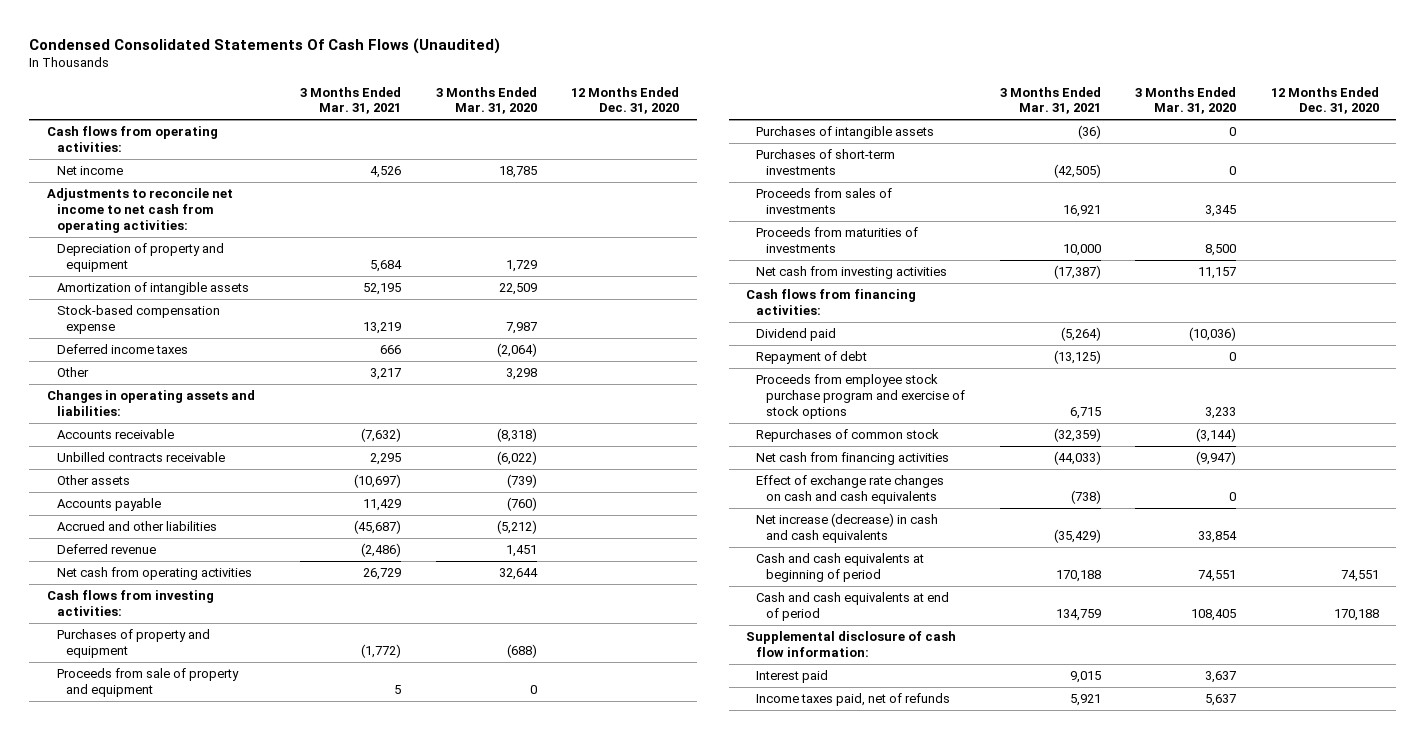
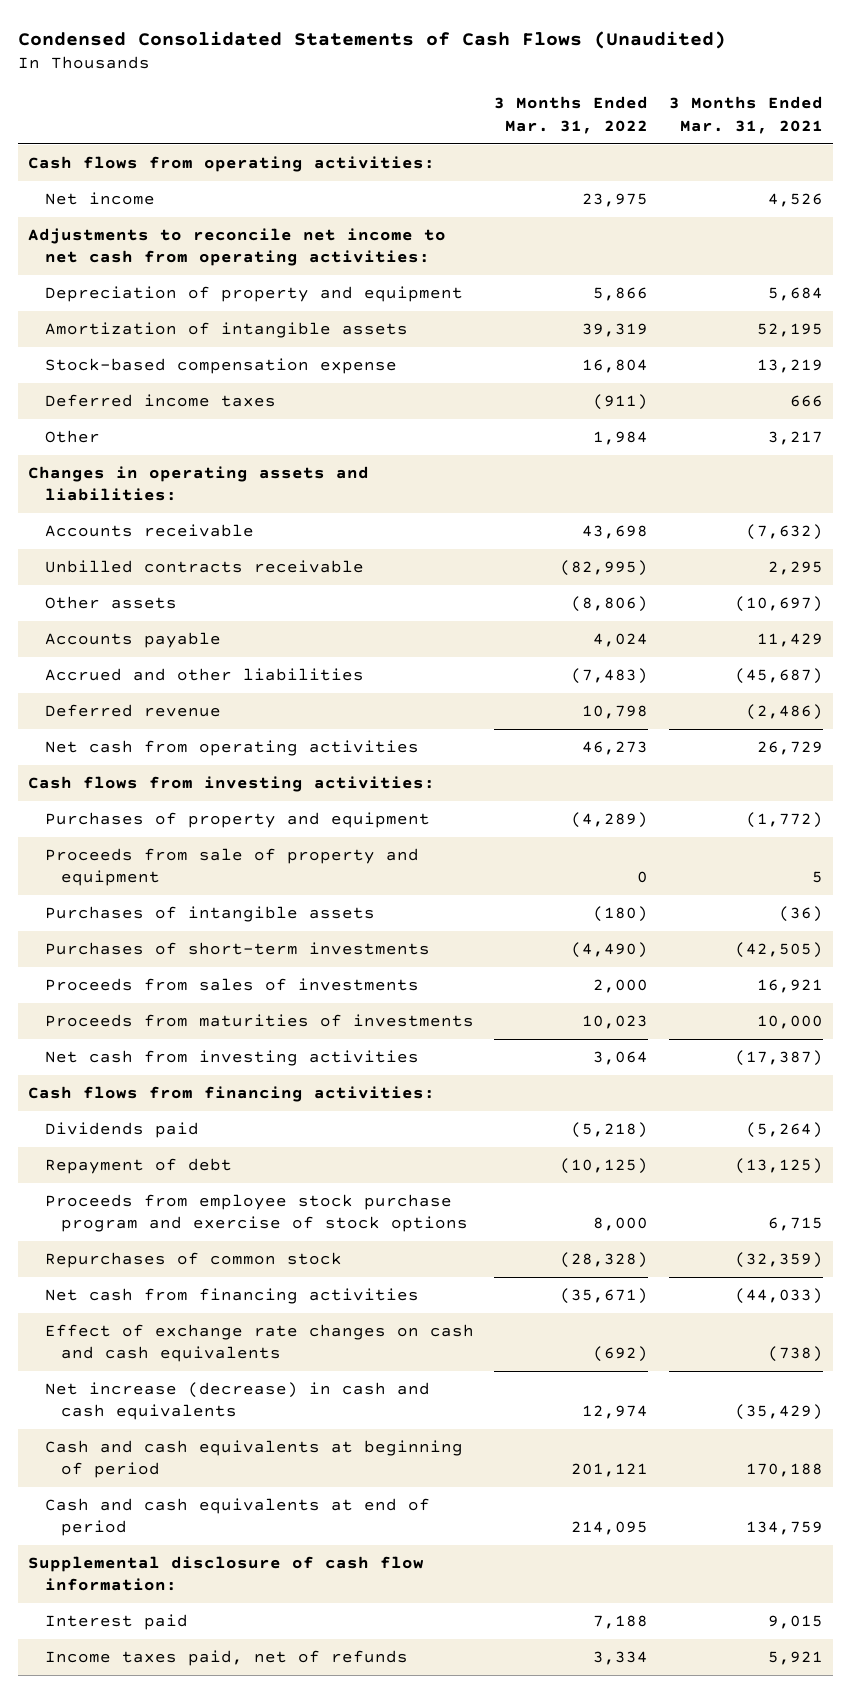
[29,37,501,54] Condensed Consolidated Statements Of Cash Flows (Unaudited) -> [17,30,726,49] Condensed Consolidated Statements of Cash Flows (Unaudited)
[435,86,537,115] 3 Months Ended Mar. 31, 2020 -> none
[571,86,680,115] 12 Months Ended Dec. 31, 2020 -> none
none -> [494,96,649,134] 3 Months Ended Mar. 31, 2022
[756,328,837,342] Dividend paid -> [44,1122,199,1139] Dividends paid

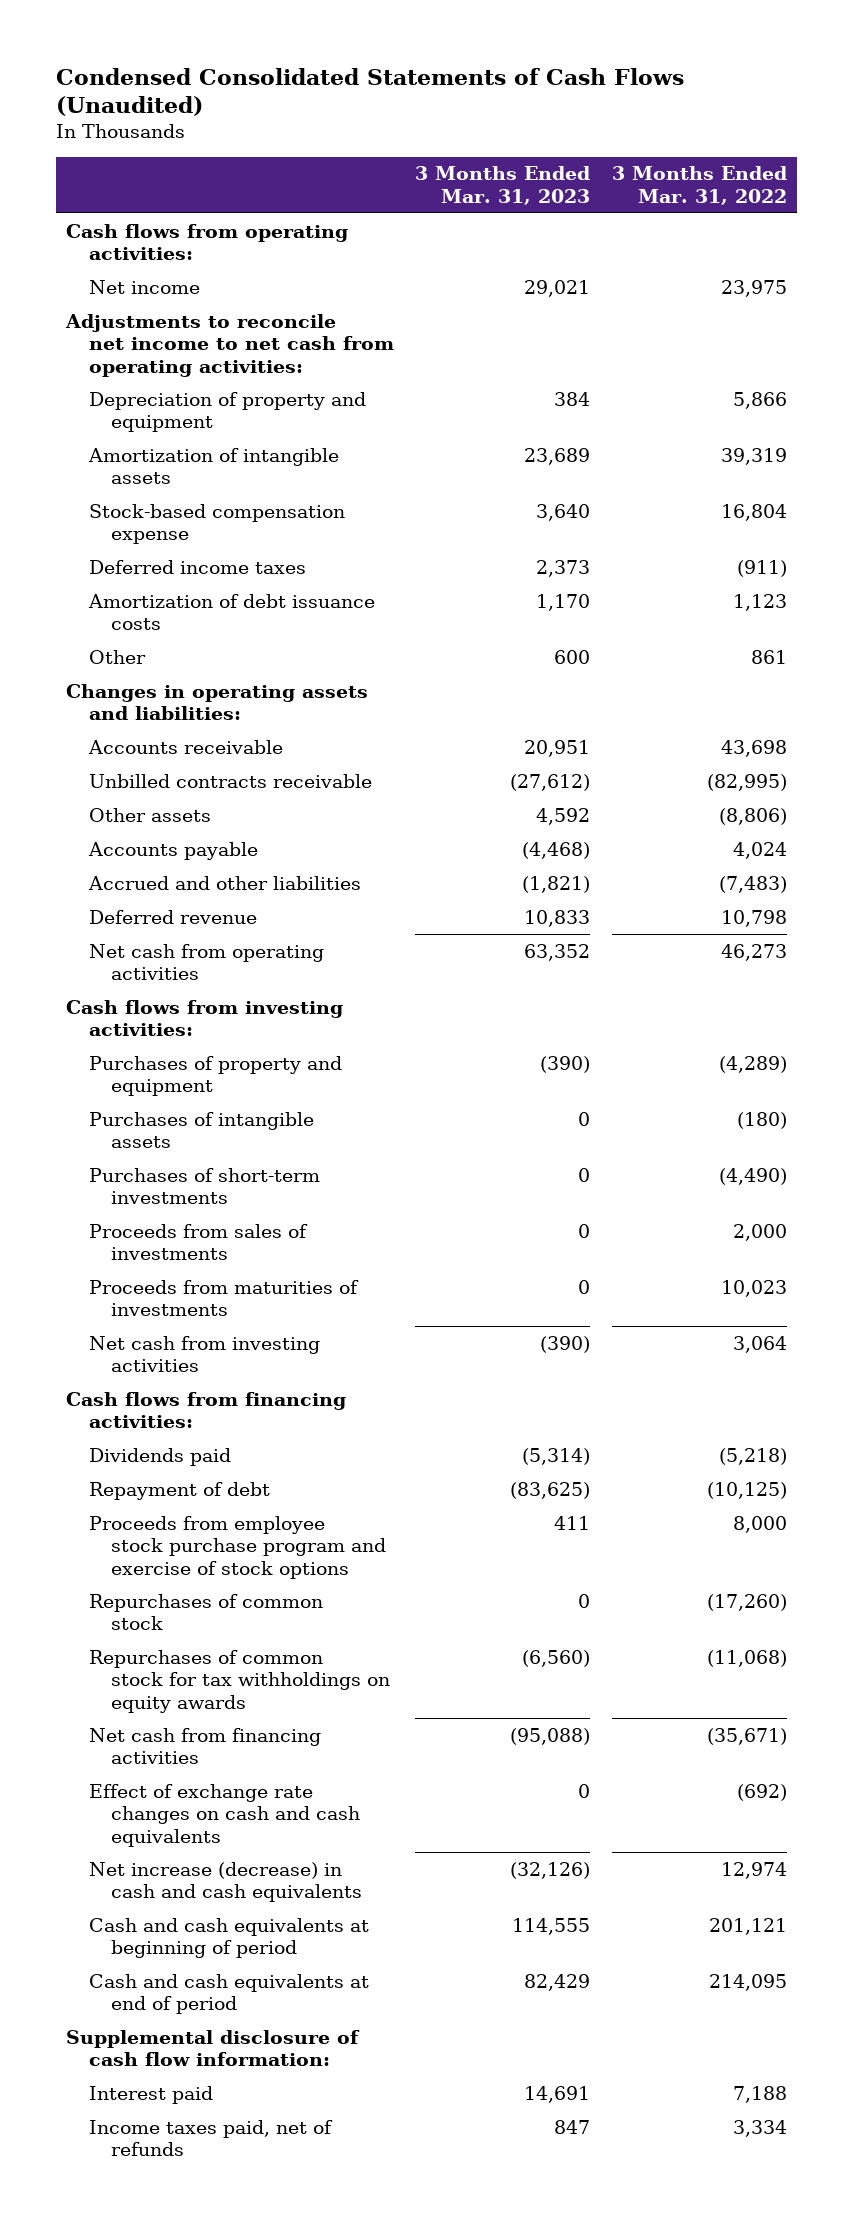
[668,96,823,134] 3 Months Ended Mar. 31, 2021 -> none
none -> [415,166,591,205] 3 Months Ended Mar. 31, 2023
none -> [87,593,375,631] Amortization of debt issuance costs
[593,431,649,446] 1,984 -> [750,649,787,664] 861
[44,848,419,887] Proceeds from sale of property and equipment -> none
[560,1252,649,1269] (28,328) -> [706,1593,787,1611] (17,260)
none -> [88,1649,391,1713] Repurchases of common stock for tax withholdings on equity awards

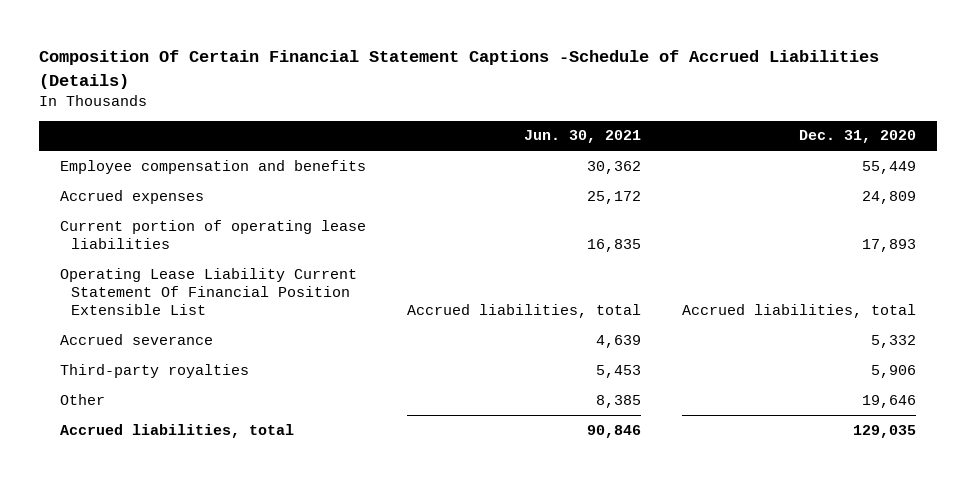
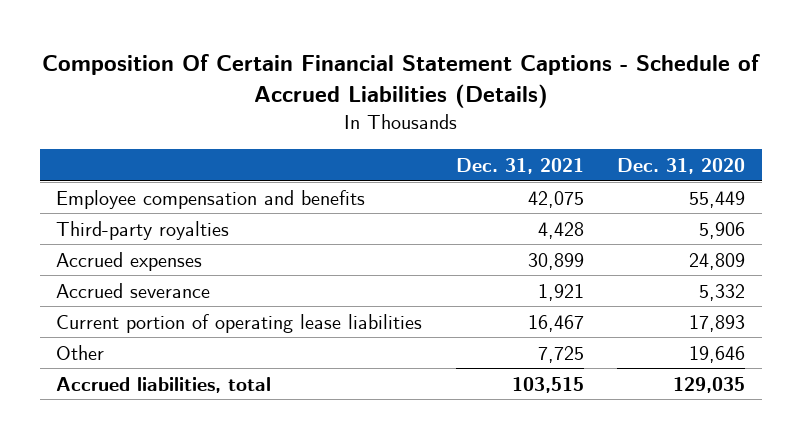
[39,50,880,89] Composition Of Certain Financial Statement Captions -Schedule of Accrued Liabilities (Details) -> [41,53,760,108] Composition Of Certain Financial Statement Captions - Schedule of Accrued Liabilities (Details)
[523,130,641,144] Jun. 30, 2021 -> none
none -> [455,157,584,174] Dec. 31, 2021
[59,363,249,378] Third-party royalties -> [56,220,230,240] Third-party royalties
[59,267,357,316] Operating Lease Liability Current Statement Of Financial Position Extensible List -> none
[59,219,366,250] Current portion of operating lease liabilities -> [56,313,423,333] Current portion of operating lease liabilities

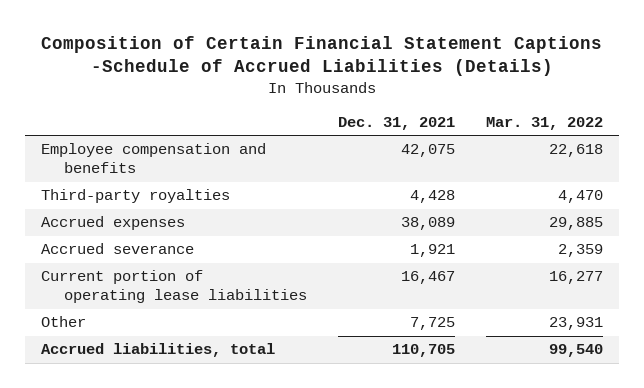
[41,53,760,108] Composition Of Certain Financial Statement Captions - Schedule of Accrued Liabilities (Details) -> [41,35,603,77] Composition of Certain Financial Statement Captions -Schedule of Accrued Liabilities (Details)
[616,157,745,174] Dec. 31, 2020 -> none
none -> [486,116,604,130] Mar. 31, 2022
[527,252,584,270] 30,899 -> [401,217,456,231] 38,089
[511,376,584,393] 103,515 -> [392,344,456,358] 110,705

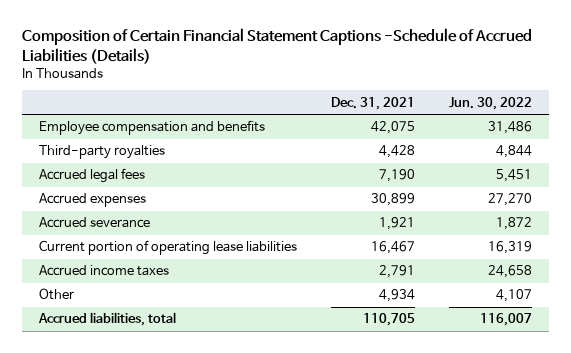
[486,116,604,130] Mar. 31, 2022 -> none
none -> [449,96,533,110] Jun. 30, 2022
none -> [38,168,145,184] Accrued legal fees
[401,217,456,231] 38,089 -> [371,193,416,207] 30,899
none -> [38,265,169,277] Accrued income taxes
[410,317,456,331] 7,725 -> [379,289,416,303] 4,934

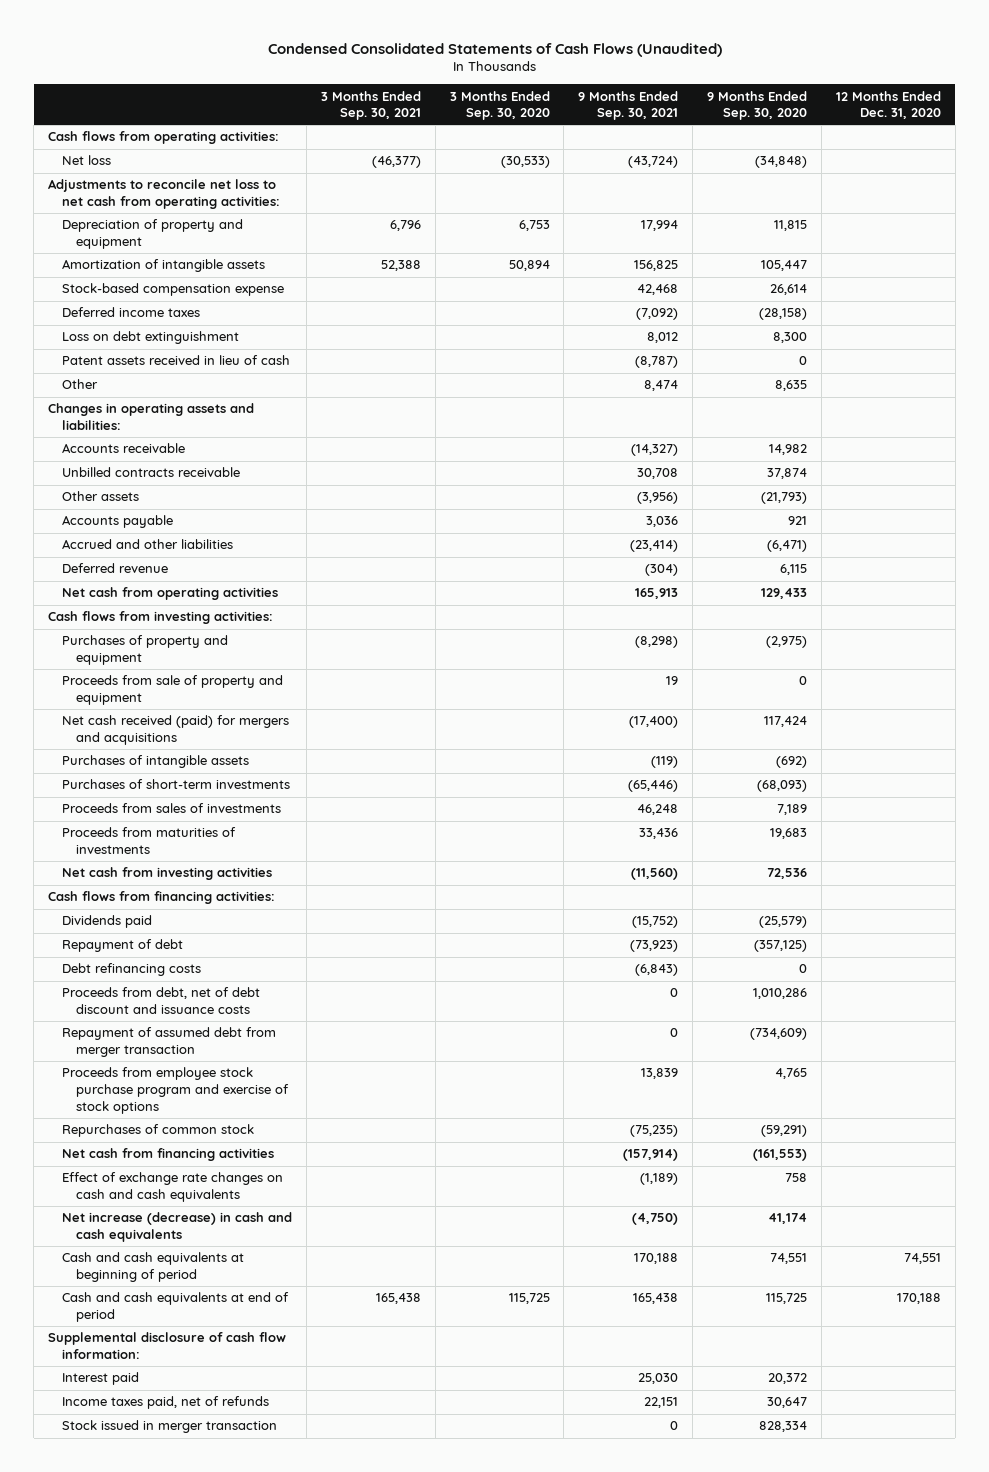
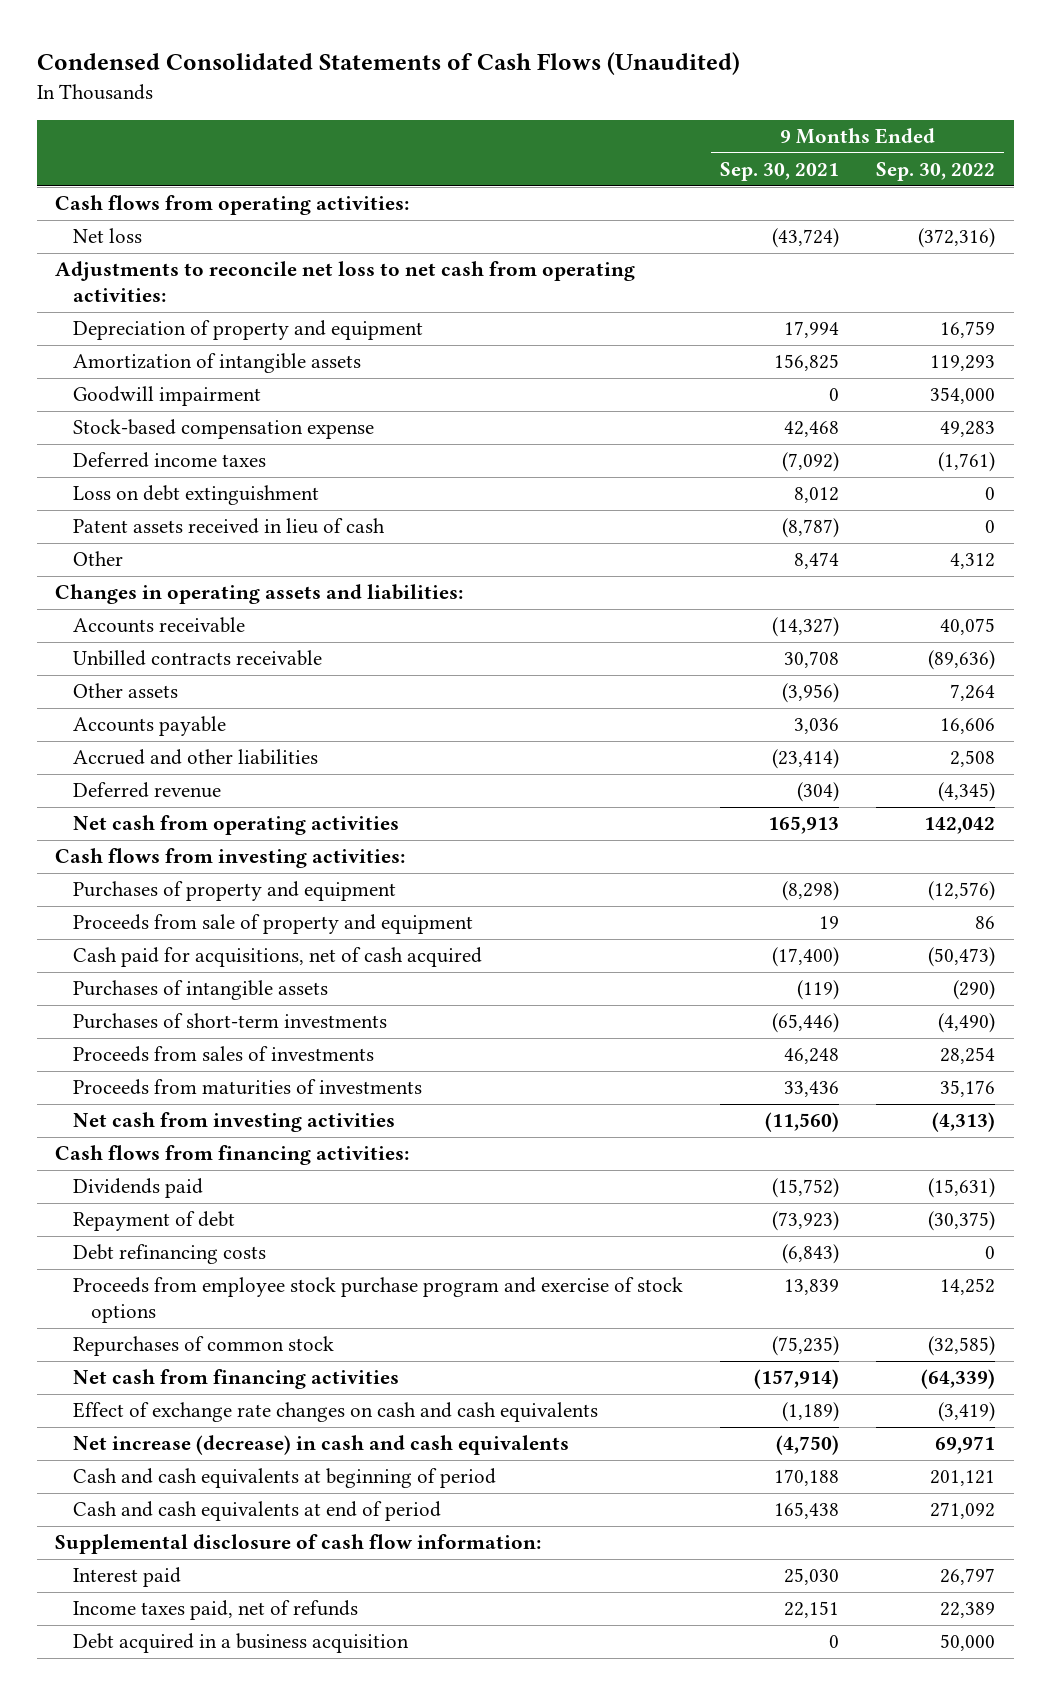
[320,90,421,121] 3 Months Ended Sep. 30, 2021 -> none
[449,90,550,121] 3 Months Ended Sep. 30, 2020 -> none
[707,90,808,121] 9 Months Ended Sep. 30, 2020 -> none
[836,90,942,120] 12 Months Ended Dec. 31, 2020 -> none
none -> [876,161,996,181] Sep. 30, 2022
none -> [73,386,262,407] Goodwill impairment
[61,715,289,746] Net cash received (paid) for mergers and acquisitions -> [73,947,483,968] Cash paid for acquisitions, net of cash acquired
[61,987,260,1015] Proceeds from debt, net of debt discount and issuance costs -> none
[61,1027,276,1058] Repayment of assumed debt from merger transaction -> none
[61,1420,277,1434] Stock issued in merger transaction -> none
none -> [73,1633,410,1654] Debt acquired in a business acquisition

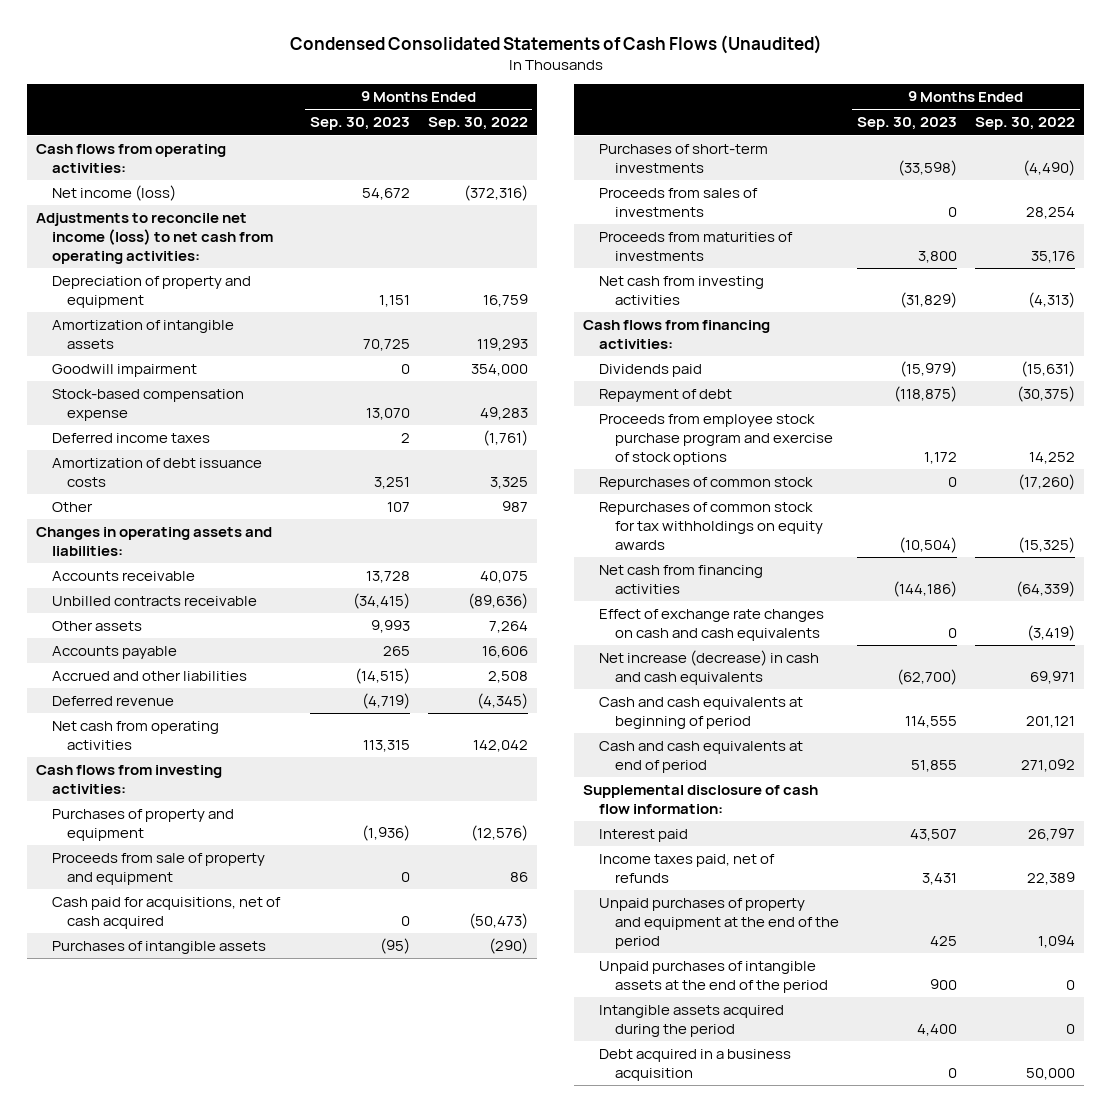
[720,161,840,181] Sep. 30, 2021 -> none
none -> [309,117,410,131] Sep. 30, 2023
[73,228,143,244] Net loss -> [51,184,176,201] Net income (loss)
[55,261,636,303] Adjustments to reconcile net loss to net cash from operating activities: -> [35,212,273,264] Adjustments to reconcile net income (loss) to net cash from operating activities:
[73,485,320,506] Loss on debt extinguishment -> none
[73,518,386,535] Patent assets received in lieu of cash -> none
none -> [51,457,262,487] Amortization of debt issuance costs
[950,553,996,570] 4,312 -> [501,500,528,512] 987
[73,1244,267,1265] Debt refinancing costs -> none
[928,1336,996,1357] (32,585) -> [1018,473,1076,490] (17,260)
none -> [598,501,823,550] Repurchases of common stock for tax withholdings on equity awards
none -> [598,897,839,949] Unpaid purchases of property and equipment at the end of the period
none -> [598,960,828,993] Unpaid purchases of intangible assets at the end of the period
none -> [598,1004,784,1037] Intangible assets acquired during the period

